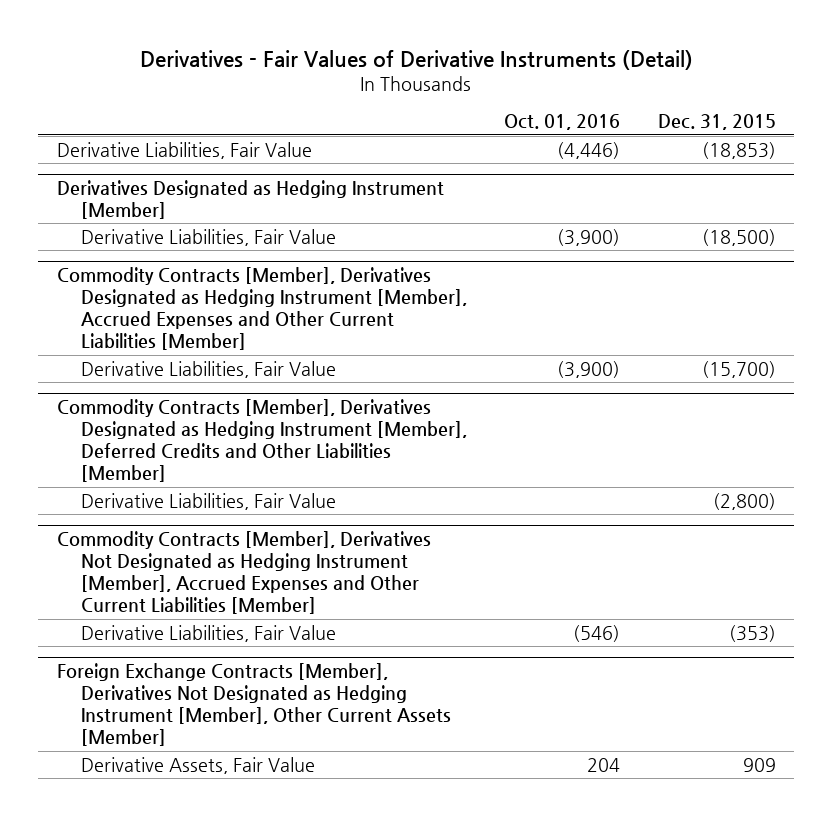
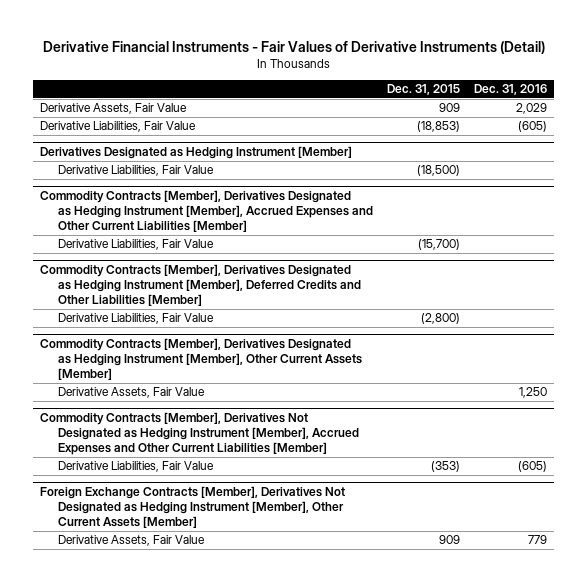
[140,49,694,70] Derivatives - Fair Values of Derivative Instruments (Detail) -> [42,40,545,54] Derivative Financial Instruments - Fair Values of Derivative Instruments (Detail)
[504,114,621,131] Oct. 01, 2016 -> none
none -> [473,84,547,96] Dec. 31, 2016
none -> [40,103,188,115] Derivative Assets, Fair Value
none -> [40,338,362,381] Commodity Contracts [Member], Derivatives Designated as Hedging Instrument [Member], Other Current Assets [Member]
none -> [57,387,205,399] Derivative Assets, Fair Value

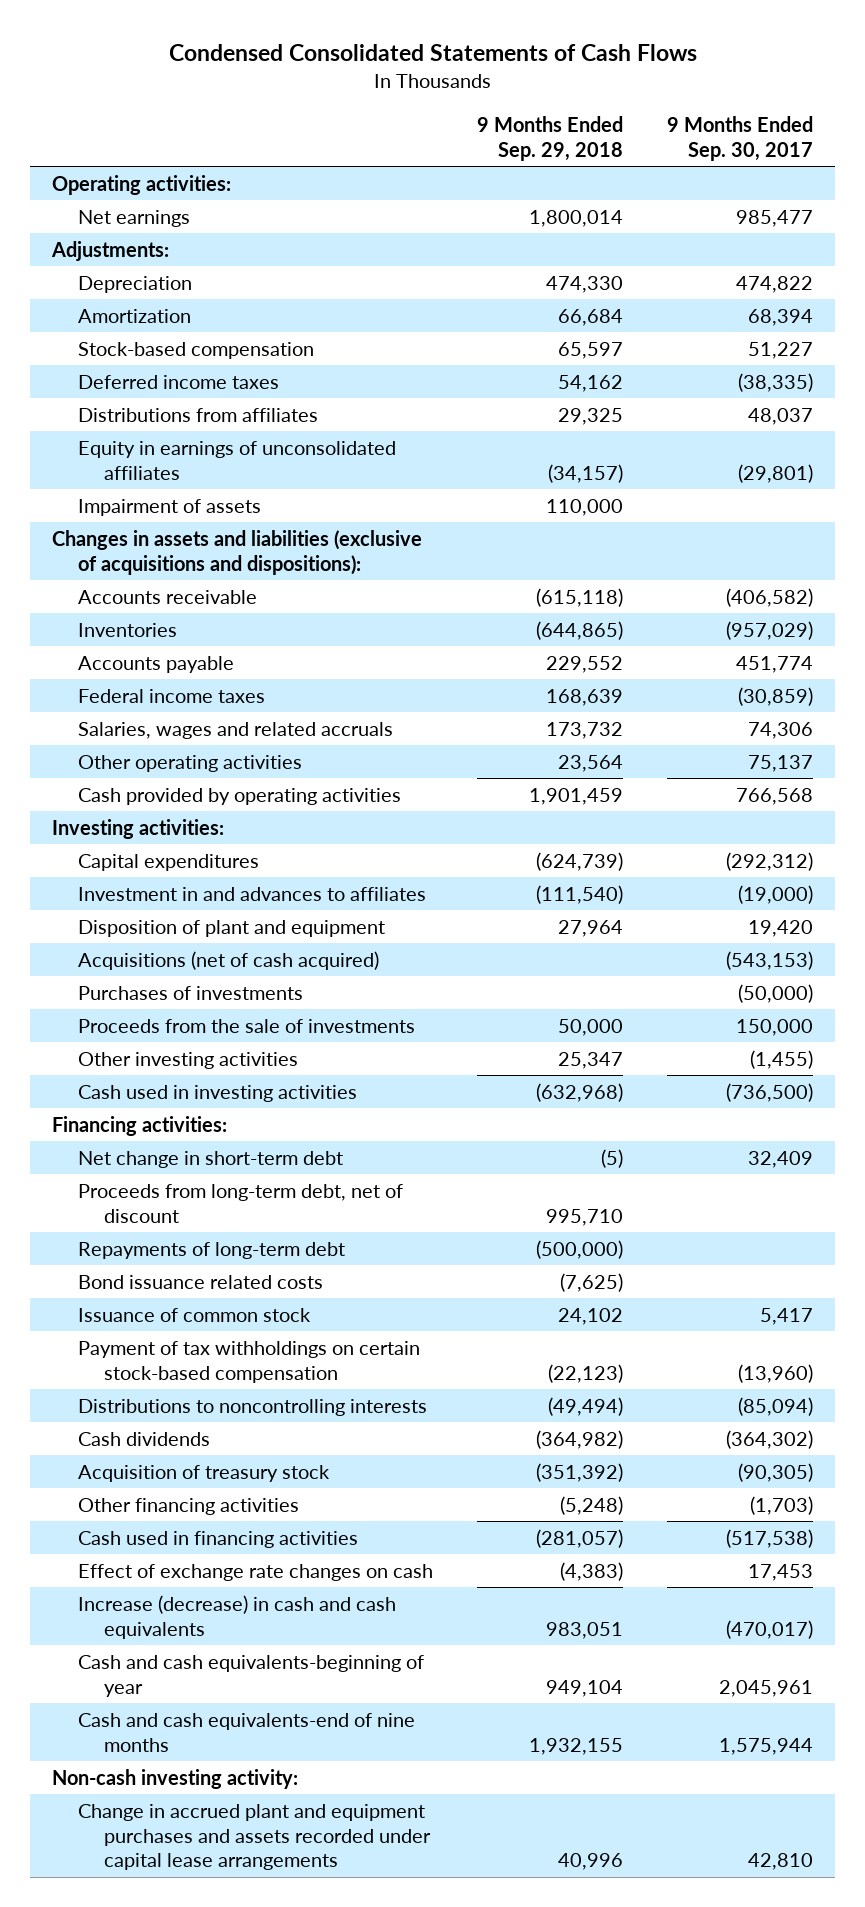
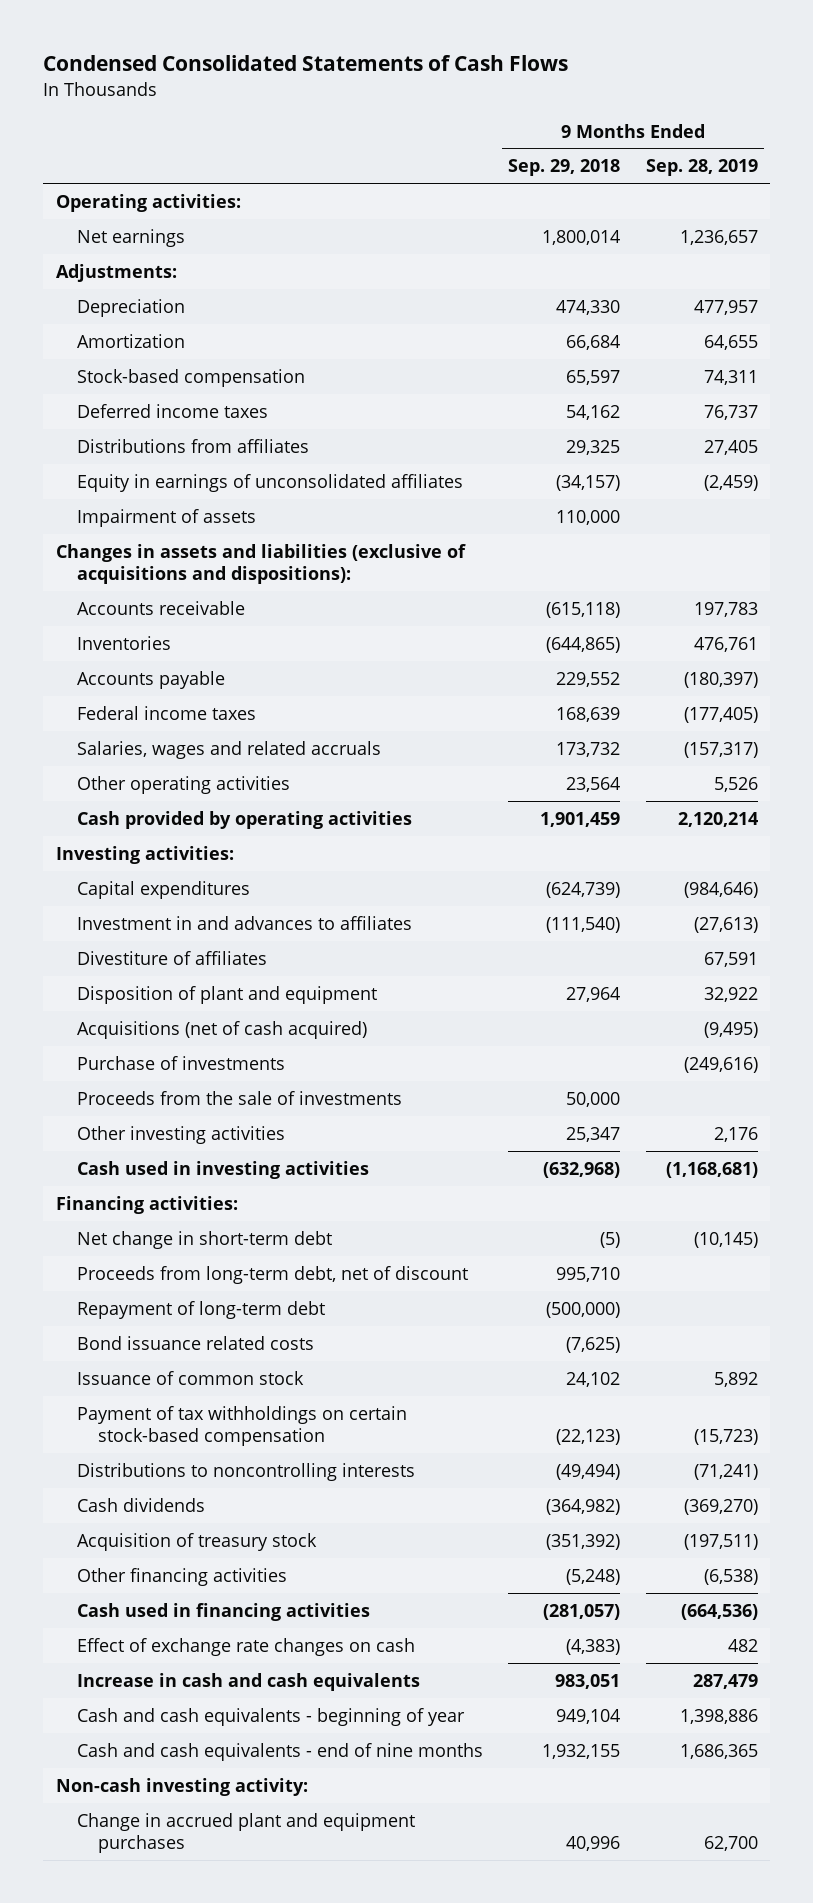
[667,116,814,162] 9 Months Ended Sep. 30, 2017 -> none
none -> [645,159,758,177] Sep. 28, 2019
none -> [76,950,267,965] Divestiture of affiliates
[78,985,304,1000] Purchases of investments -> [76,1055,285,1070] Purchase of investments
[78,1241,346,1259] Repayments of long-term debt -> [76,1300,325,1319] Repayment of long-term debt
[78,1594,397,1639] Increase (decrease) in cash and cash equivalents -> [76,1672,420,1691] Increase in cash and cash equivalents
[78,1654,425,1697] Cash and cash equivalents-beginning of year -> [76,1707,465,1726] Cash and cash equivalents - beginning of year
[78,1712,416,1752] Cash and cash equivalents-end of nine months -> [76,1742,483,1761] Cash and cash equivalents - end of nine months
[78,1803,432,1871] Change in accrued plant and equipment purchases and assets recorded under capital lease arrangements -> [76,1812,415,1853] Change in accrued plant and equipment purchases

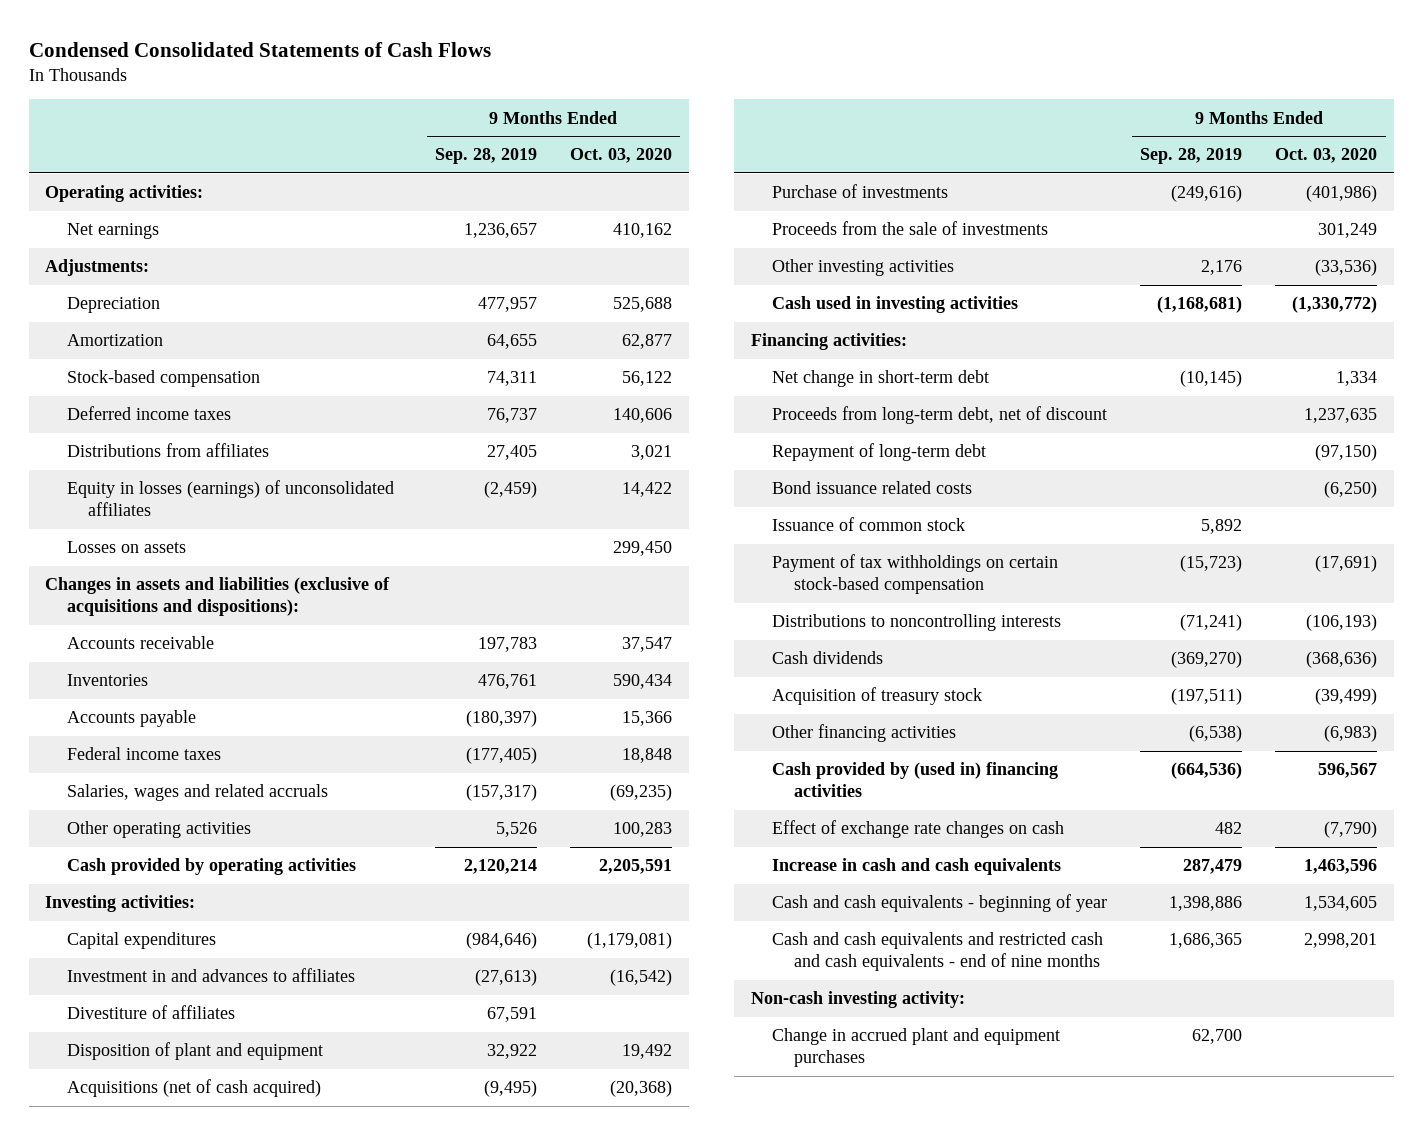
[508,159,621,177] Sep. 29, 2018 -> none
none -> [569,148,672,164] Oct. 03, 2020
[76,508,256,527] Impairment of assets -> none
[76,473,463,492] Equity in earnings of unconsolidated affiliates -> [66,480,394,517] Equity in losses (earnings) of unconsolidated affiliates
none -> [66,541,186,554] Losses on assets
[76,1602,370,1621] Cash used in financing activities -> [772,762,1059,798] Cash provided by (used in) financing activities
[76,1742,483,1761] Cash and cash equivalents - end of nine months -> [772,932,1104,972] Cash and cash equivalents and restricted cash and cash equivalents - end of nine months

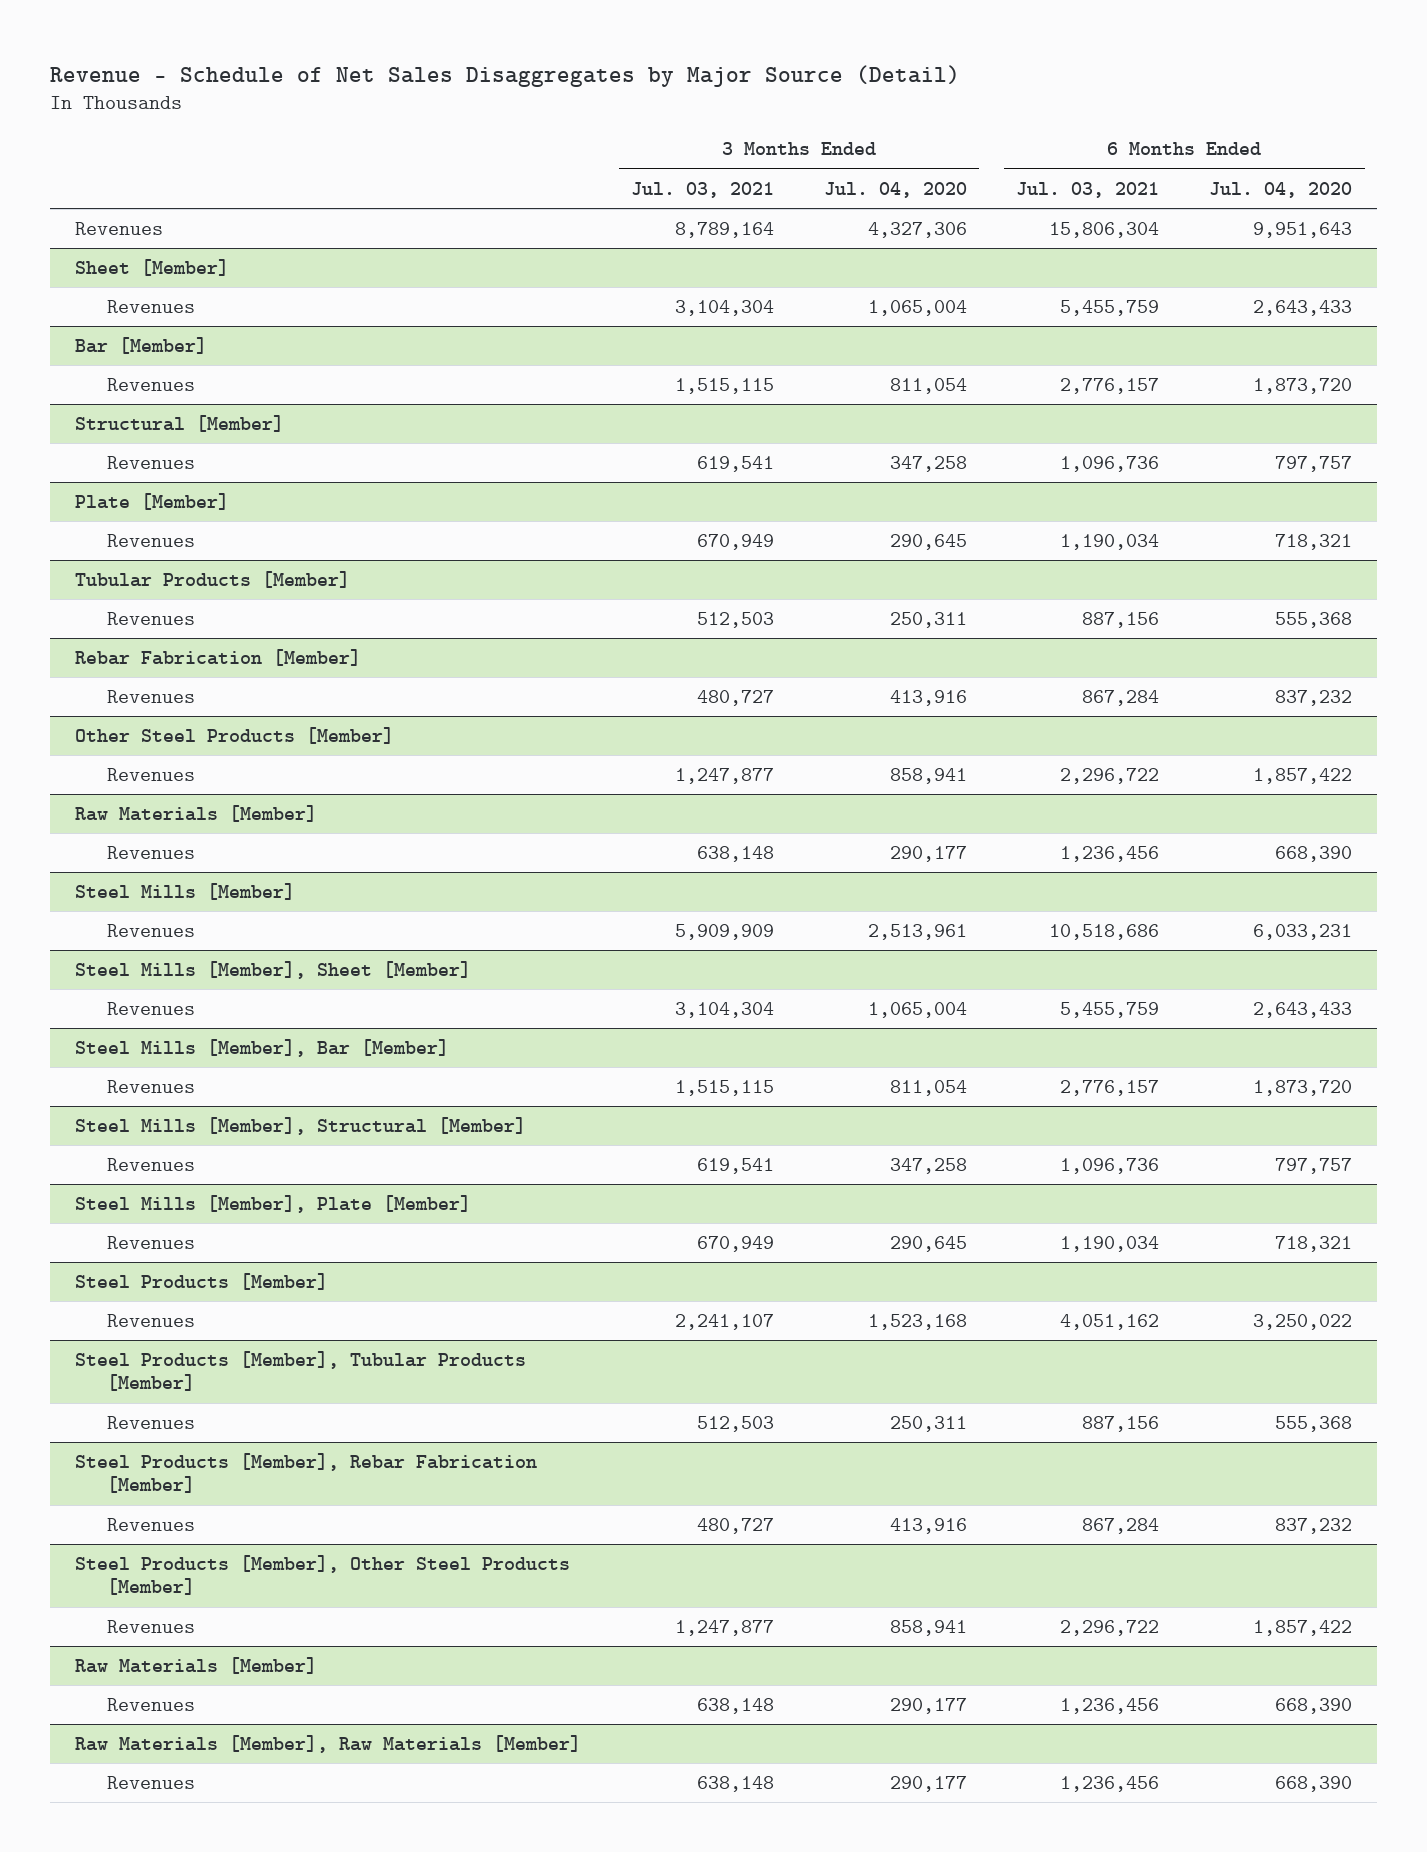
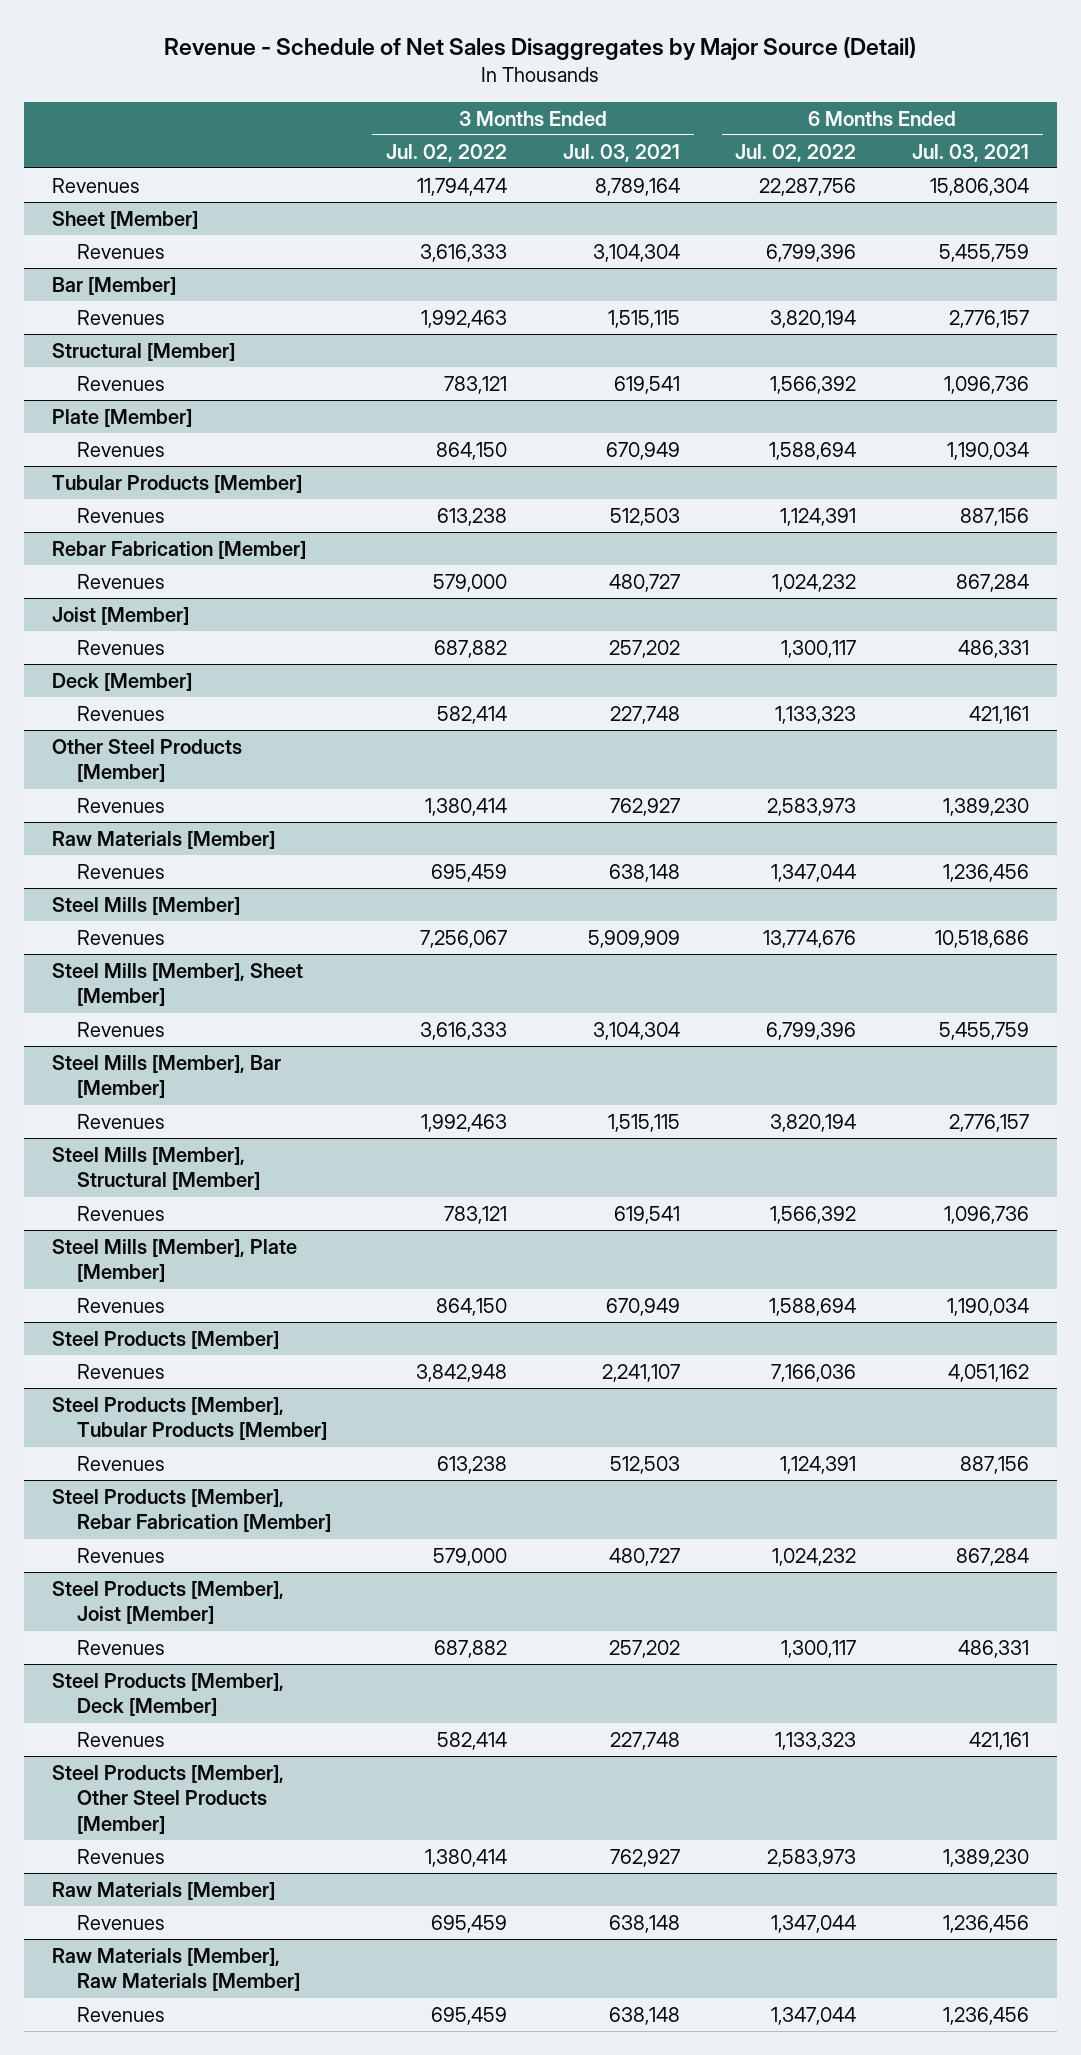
[823,181,967,198] Jul. 04, 2020 -> none
[1209,181,1353,198] Jul. 04, 2020 -> none
none -> [386,143,508,162] Jul. 02, 2022
none -> [735,143,857,162] Jul. 02, 2022
none -> [51,606,189,625] Joist [Member]
none -> [76,639,165,655] Revenues
none -> [51,672,192,691] Deck [Member]
none -> [76,705,165,721] Revenues
[674,767,774,784] 1,247,877 -> [609,797,680,816] 762,927
[1060,767,1160,784] 2,296,722 -> [943,797,1030,816] 1,389,230
none -> [51,1580,284,1625] Steel Products [Member], Joist [Member]
none -> [76,1639,165,1655] Revenues
none -> [51,1672,284,1717] Steel Products [Member], Deck [Member]
none -> [76,1731,165,1747] Revenues
[674,1619,774,1636] 1,247,877 -> [609,1848,680,1867] 762,927
[1060,1619,1160,1636] 2,296,722 -> [943,1848,1030,1867] 1,389,230

